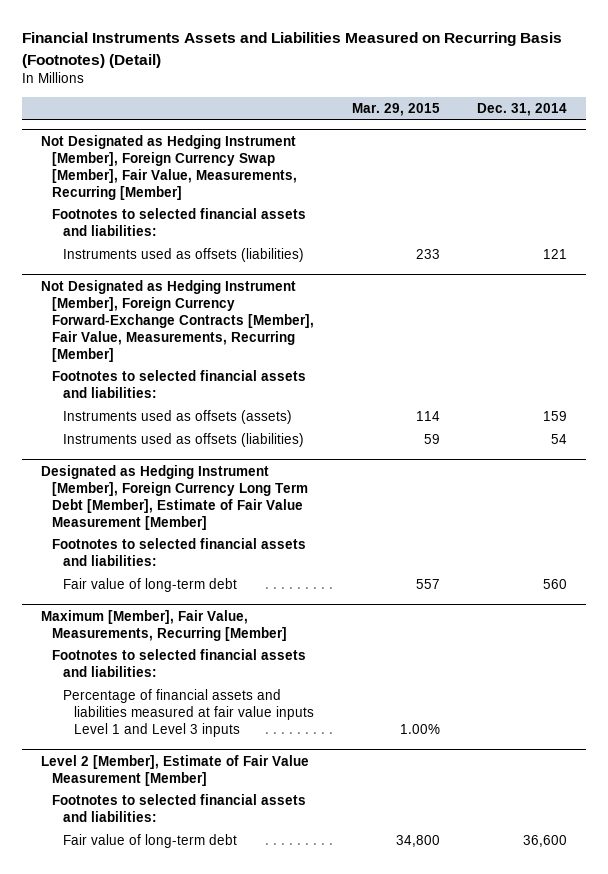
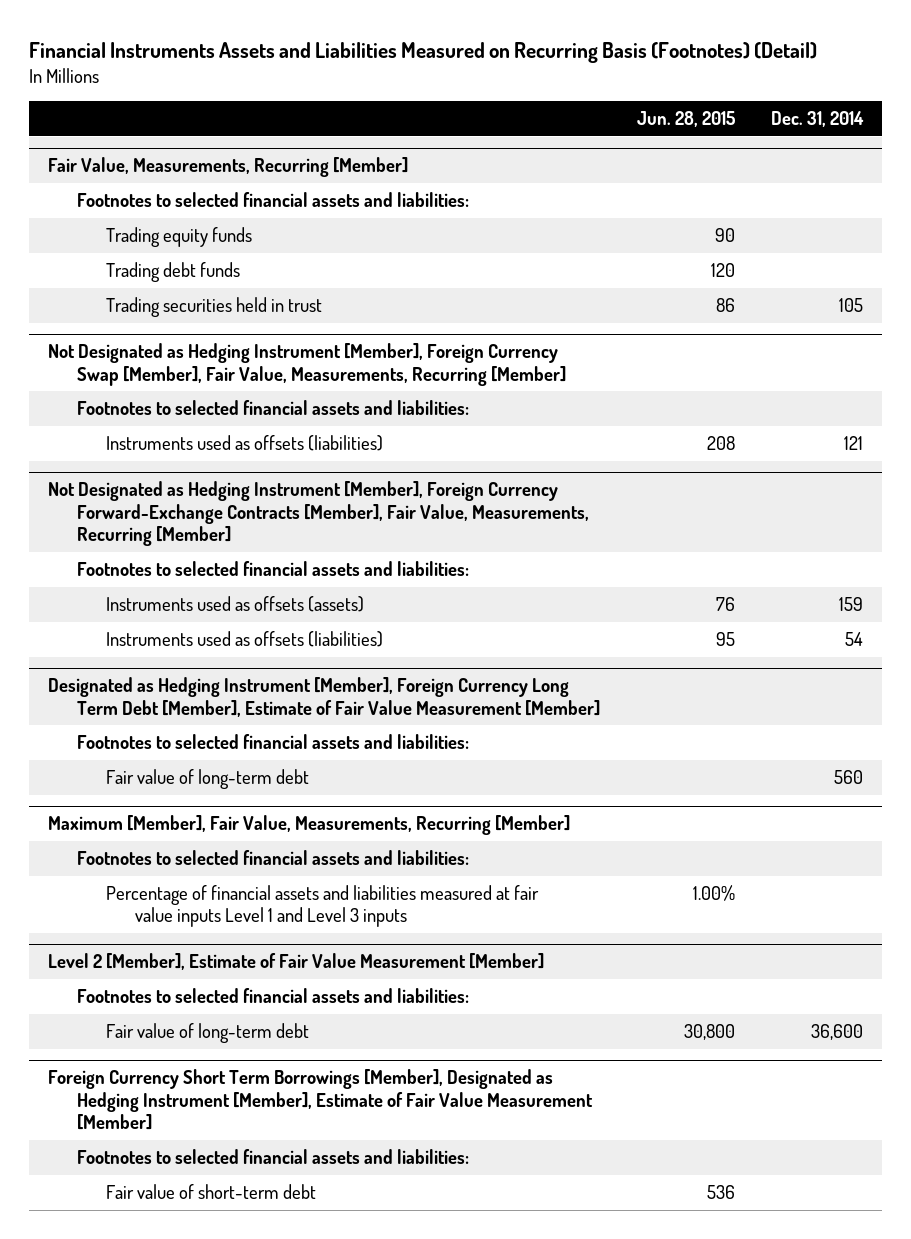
[351,102,440,116] Mar. 29, 2015 -> none
none -> [636,111,735,128] Jun. 28, 2015
none -> [47,157,408,178] Fair Value, Measurements, Recurring [Member]
none -> [76,192,469,208] Footnotes to selected financial assets and liabilities:
none -> [105,227,252,248] Trading equity funds
none -> [105,262,240,283] Trading debt funds
none -> [105,297,322,318] Trading securities held in trust
none -> [47,1069,593,1130] Foreign Currency Short Term Borrowings [Member], Designated as Hedging Instrument [Member], Estimate of Fair Value Measurement [Member]
none -> [76,1149,469,1165] Footnotes to selected financial assets and liabilities:
none -> [105,1184,316,1200] Fair value of short-term debt

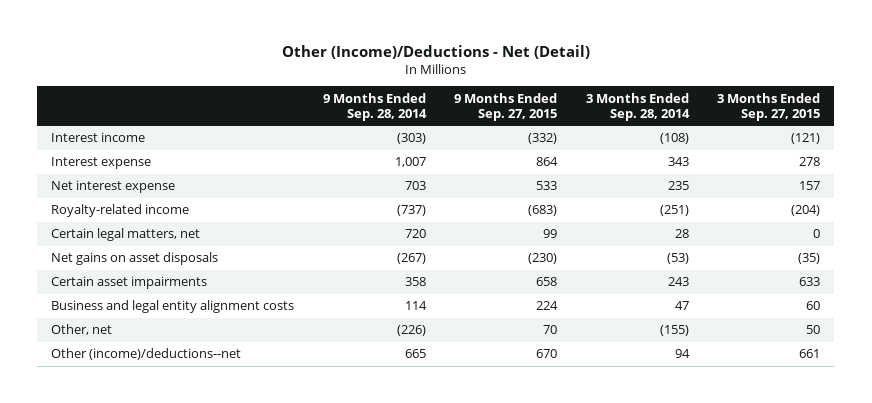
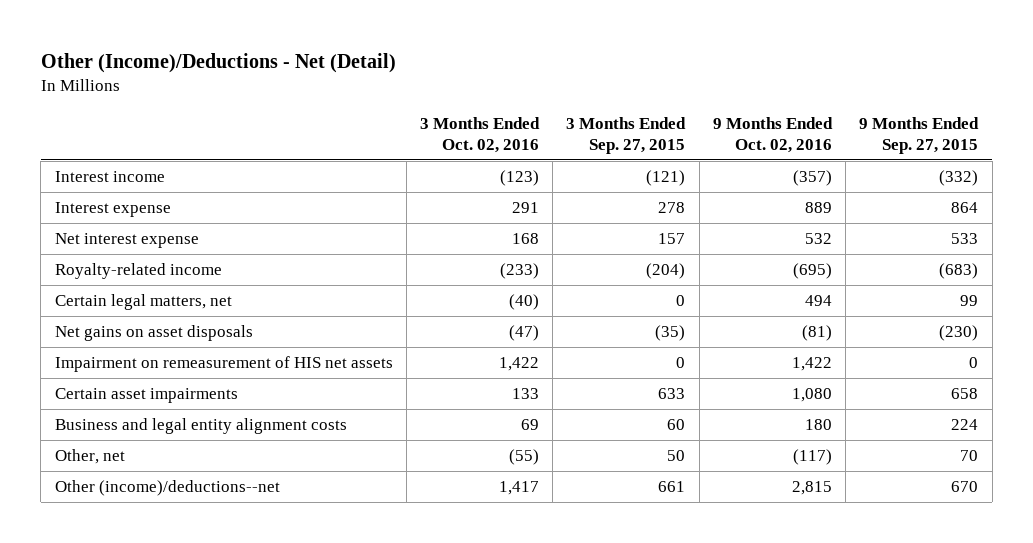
[322,92,427,121] 9 Months Ended Sep. 28, 2014 -> none
[585,92,690,121] 3 Months Ended Sep. 28, 2014 -> none
none -> [420,117,541,153] 3 Months Ended Oct. 02, 2016
none -> [712,117,833,153] 9 Months Ended Oct. 02, 2016
none -> [54,355,393,372] Impairment on remeasurement of HIS net assets

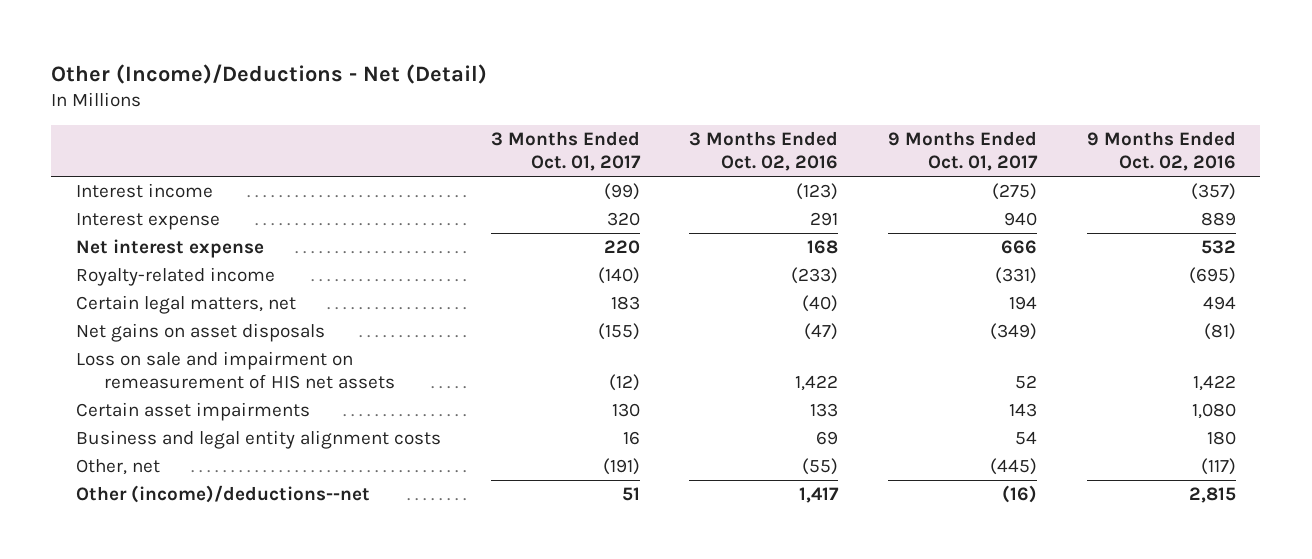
[566,117,687,154] 3 Months Ended Sep. 27, 2015 -> none
[859,117,980,154] 9 Months Ended Sep. 27, 2015 -> none
none -> [490,131,641,172] 3 Months Ended Oct. 01, 2017
none -> [887,131,1038,172] 9 Months Ended Oct. 01, 2017
[54,355,393,372] Impairment on remeasurement of HIS net assets -> [76,351,395,389] Loss on sale and impairment on remeasurement of HIS net assets

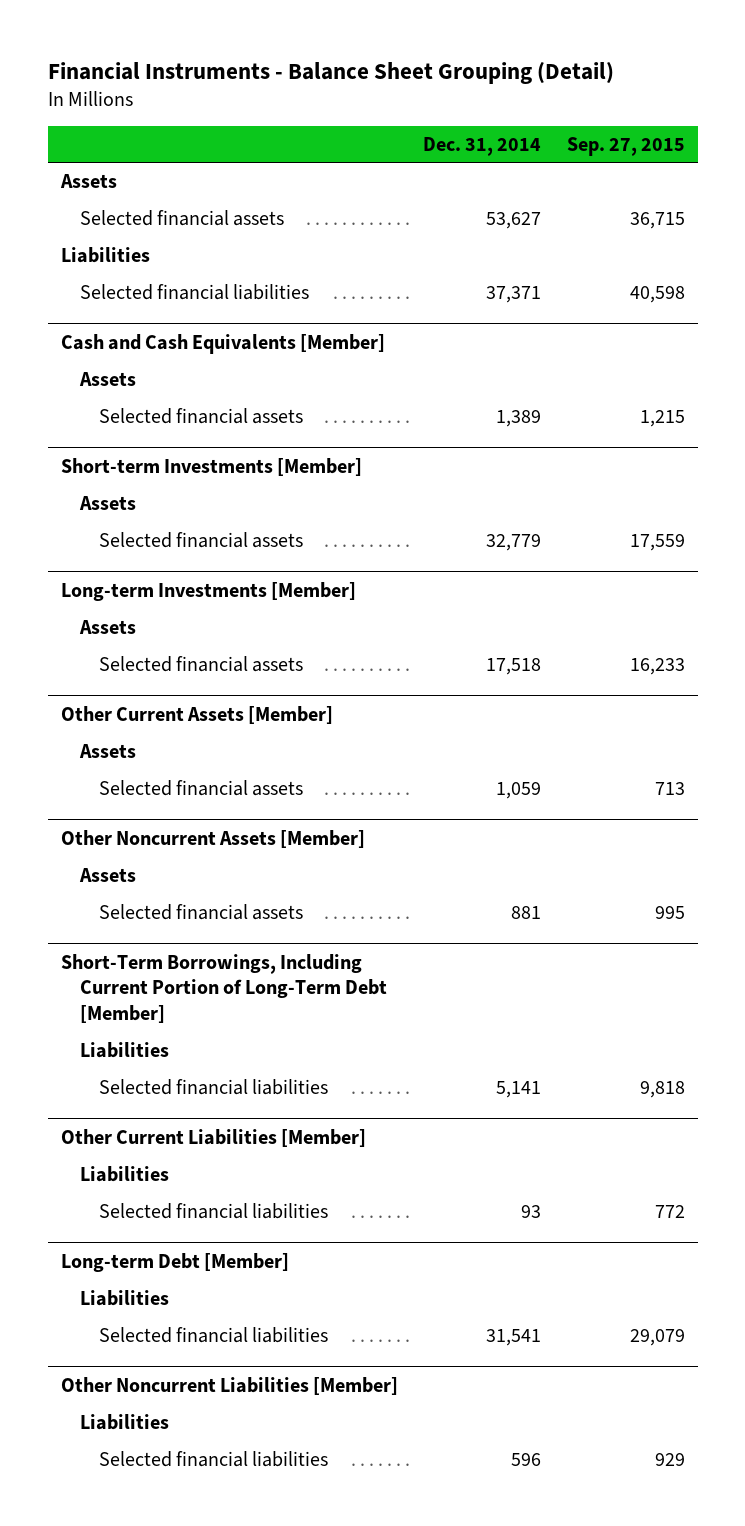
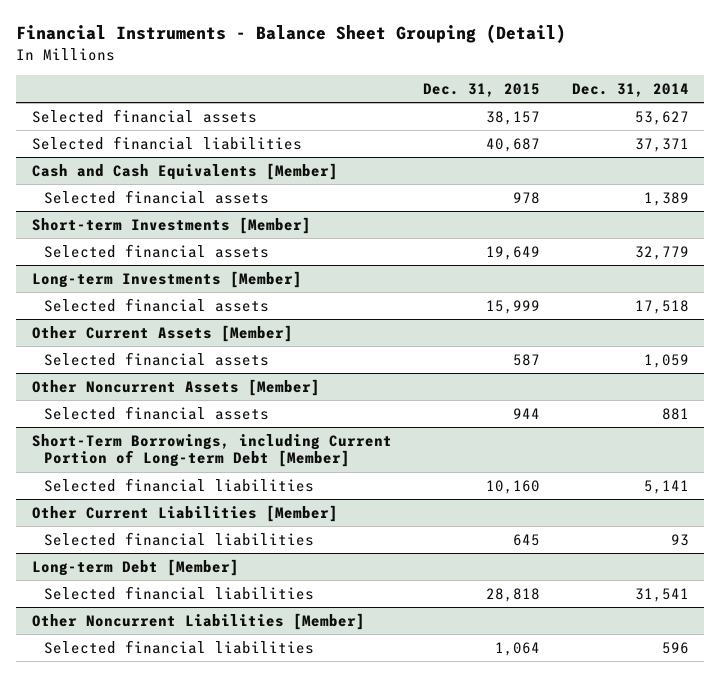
[566,136,685,156] Sep. 27, 2015 -> none
none -> [423,82,541,97] Dec. 31, 2015
[59,173,117,188] Assets -> none
[60,246,150,263] Liabilities -> none
[78,371,136,386] Assets -> none
[78,495,136,510] Assets -> none
[78,619,136,634] Assets -> none
[78,743,136,758] Assets -> none
[78,867,136,882] Assets -> none
[79,1041,169,1058] Liabilities -> none
[60,953,387,1024] Short-Term Borrowings, Including Current Portion of Long-Term Debt [Member] -> [31,434,392,468] Short-Term Borrowings, including Current Portion of Long-term Debt [Member]
[79,1165,169,1182] Liabilities -> none
[79,1289,169,1306] Liabilities -> none
[79,1413,169,1430] Liabilities -> none

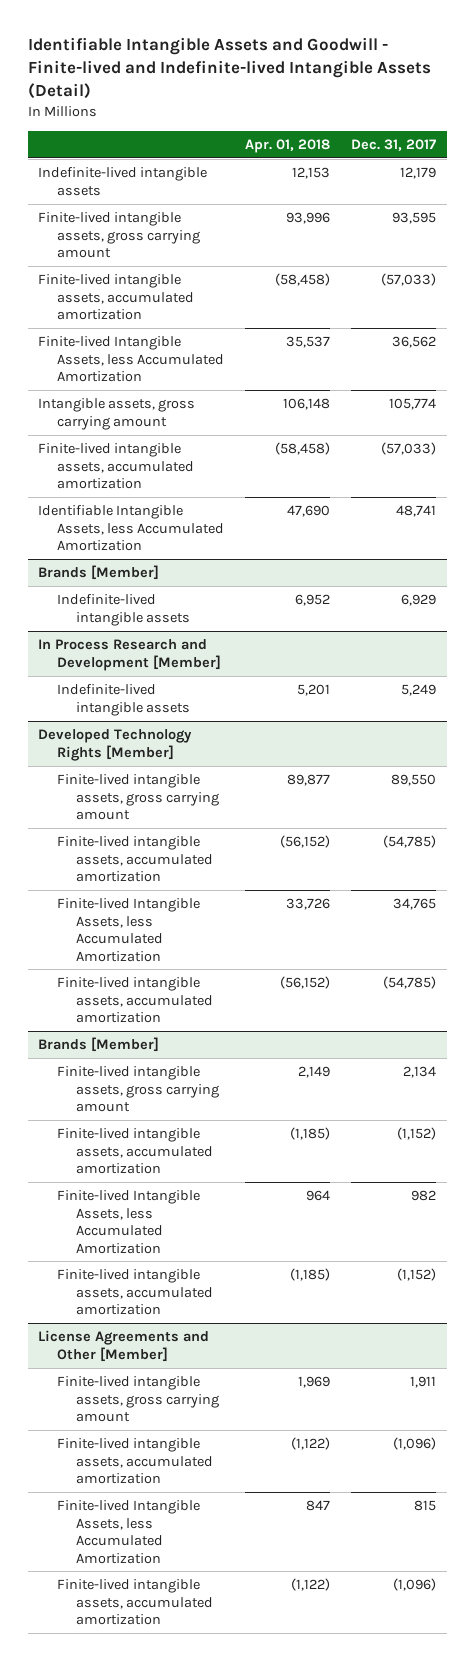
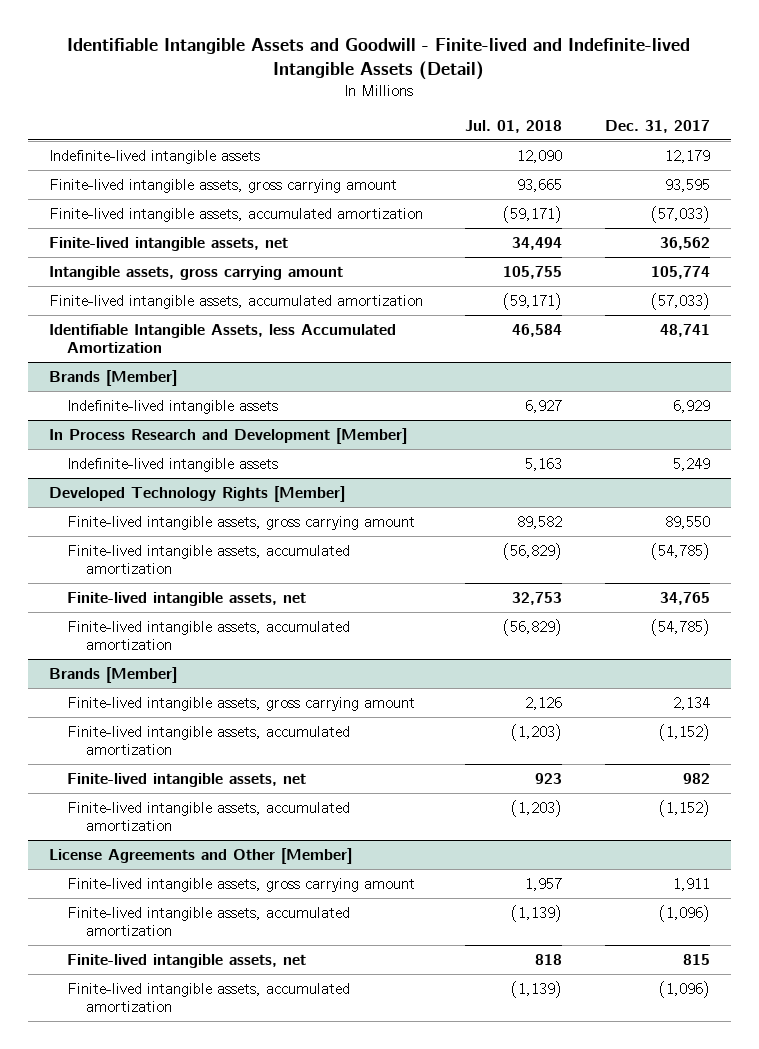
[245,138,331,153] Apr. 01, 2018 -> none
none -> [465,119,563,133] Jul. 01, 2018
[38,336,225,383] Finite-lived Intangible Assets, less Accumulated Amortization -> [48,236,288,251] Finite-lived intangible assets, net
[57,898,201,962] Finite-lived Intangible Assets, less Accumulated Amortization -> [67,591,307,606] Finite-lived intangible assets, net
[57,1190,201,1254] Finite-lived Intangible Assets, less Accumulated Amortization -> [67,772,307,787] Finite-lived intangible assets, net
[57,1500,201,1564] Finite-lived Intangible Assets, less Accumulated Amortization -> [67,953,307,968] Finite-lived intangible assets, net

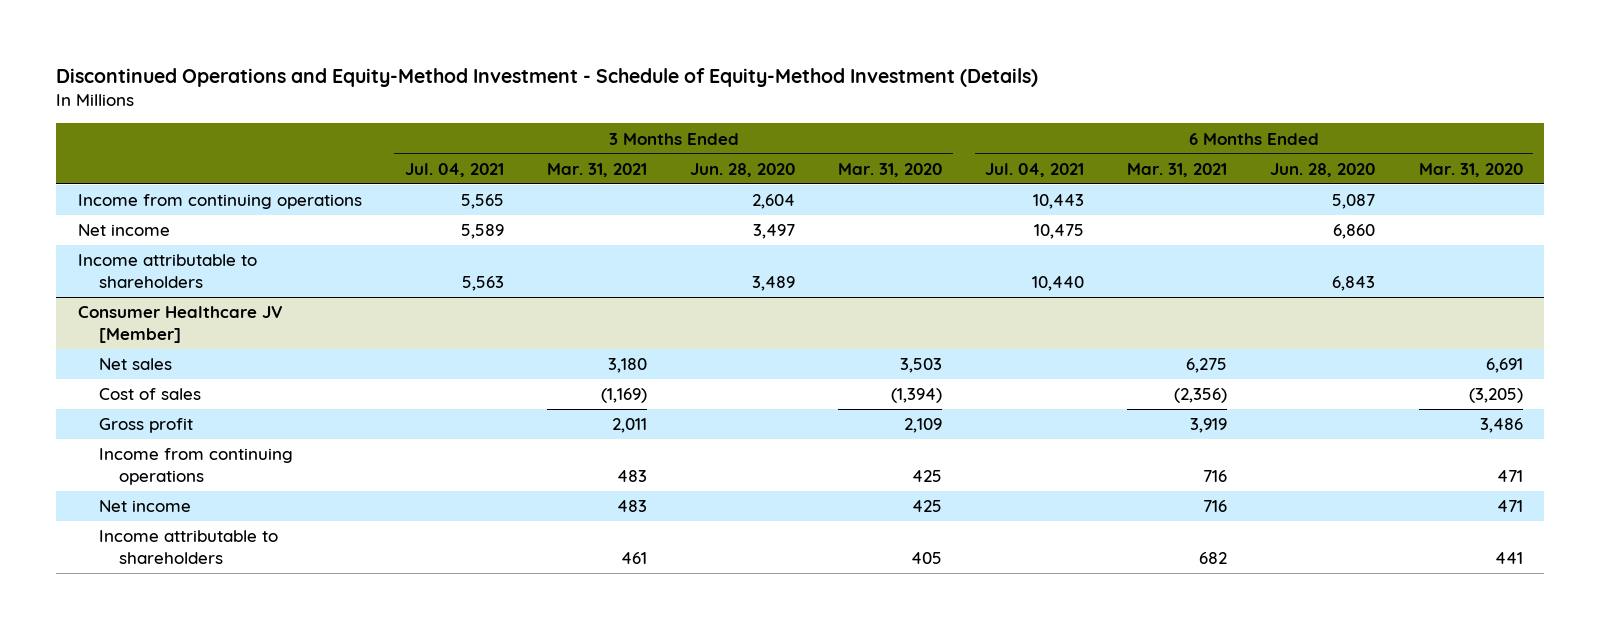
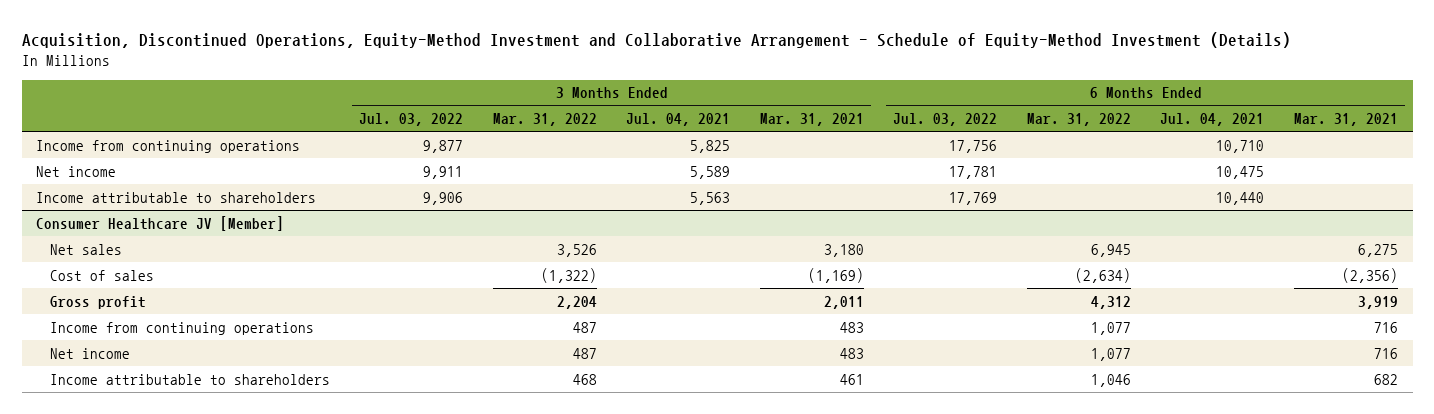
[56,67,1039,87] Discontinued Operations and Equity-Method Investment - Schedule of Equity-Method Investment (Details) -> [21,31,1291,48] Acquisition, Discontinued Operations, Equity-Method Investment and Collaborative Arrangement - Schedule of Equity-Method Investment (Details)
[690,162,796,177] Jun. 28, 2020 -> none
[838,162,943,177] Mar. 31, 2020 -> none
[1270,162,1376,177] Jun. 28, 2020 -> none
[1418,162,1523,177] Mar. 31, 2020 -> none
none -> [359,113,464,127] Jul. 03, 2022
none -> [492,113,597,127] Mar. 31, 2022
none -> [893,113,998,127] Jul. 03, 2022
none -> [1026,113,1131,127] Mar. 31, 2022
[460,194,504,210] 5,565 -> [690,139,731,153] 5,825
[1033,194,1085,210] 10,443 -> [1216,139,1265,153] 10,710

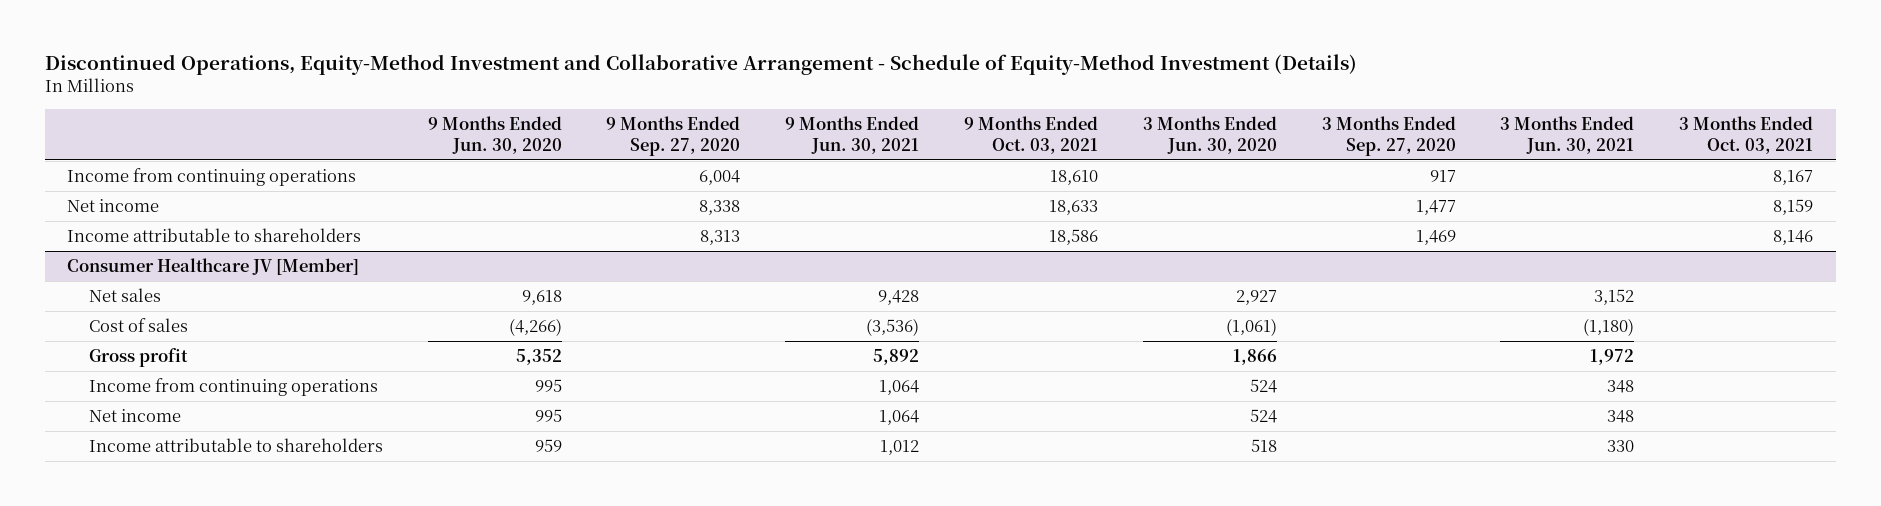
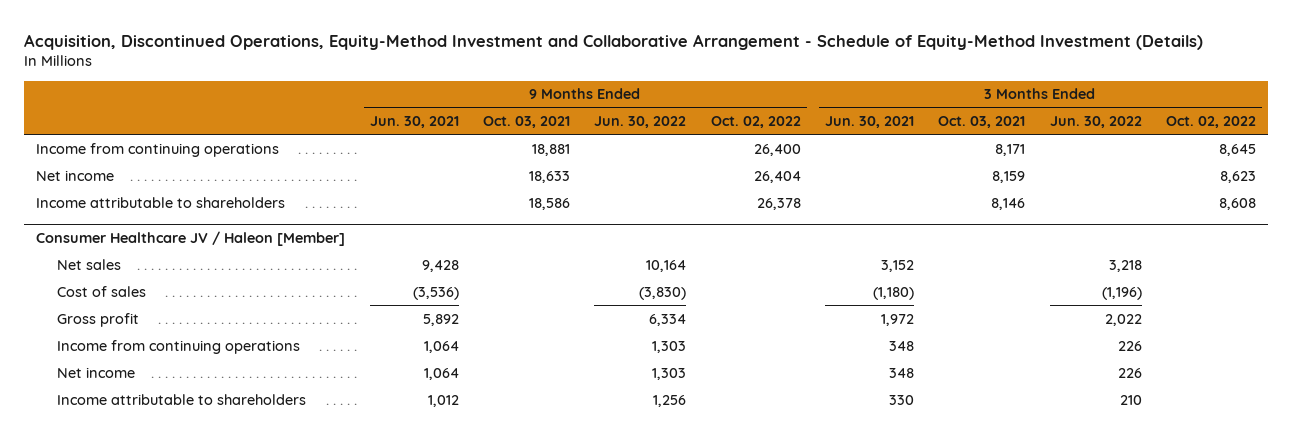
[44,54,1357,76] Discontinued Operations, Equity-Method Investment and Collaborative Arrangement - Schedule of Equity-Method Investment (Details) -> [24,33,1204,50] Acquisition, Discontinued Operations, Equity-Method Investment and Collaborative Arrangement - Schedule of Equity-Method Investment (Details)
[427,115,562,154] 9 Months Ended Jun. 30, 2020 -> none
[606,115,741,156] 9 Months Ended Sep. 27, 2020 -> none
[1142,115,1277,154] 3 Months Ended Jun. 30, 2020 -> none
[1321,115,1456,156] 3 Months Ended Sep. 27, 2020 -> none
none -> [594,116,687,129] Jun. 30, 2022
none -> [710,116,801,129] Oct. 02, 2022
none -> [1049,116,1142,129] Jun. 30, 2022
none -> [1165,116,1256,129] Oct. 02, 2022
[1050,170,1099,186] 18,610 -> [531,143,570,156] 18,881
[1773,170,1814,186] 8,167 -> [995,143,1026,156] 8,171
[67,258,360,276] Consumer Healthcare JV [Member] -> [36,230,346,246] Consumer Healthcare JV / Haleon [Member]

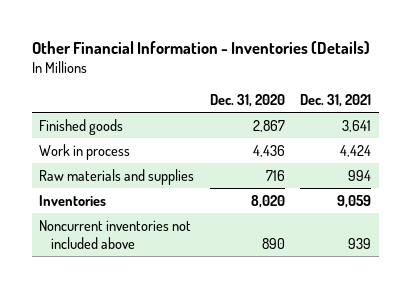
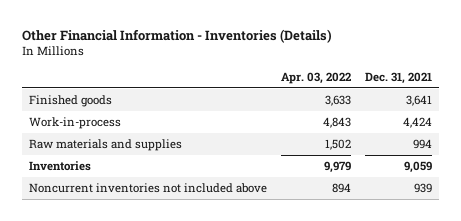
[209,94,285,108] Dec. 31, 2020 -> none
none -> [281,71,352,84] Apr. 03, 2022
[39,143,131,160] Work in process -> [29,116,122,129] Work-in-process

